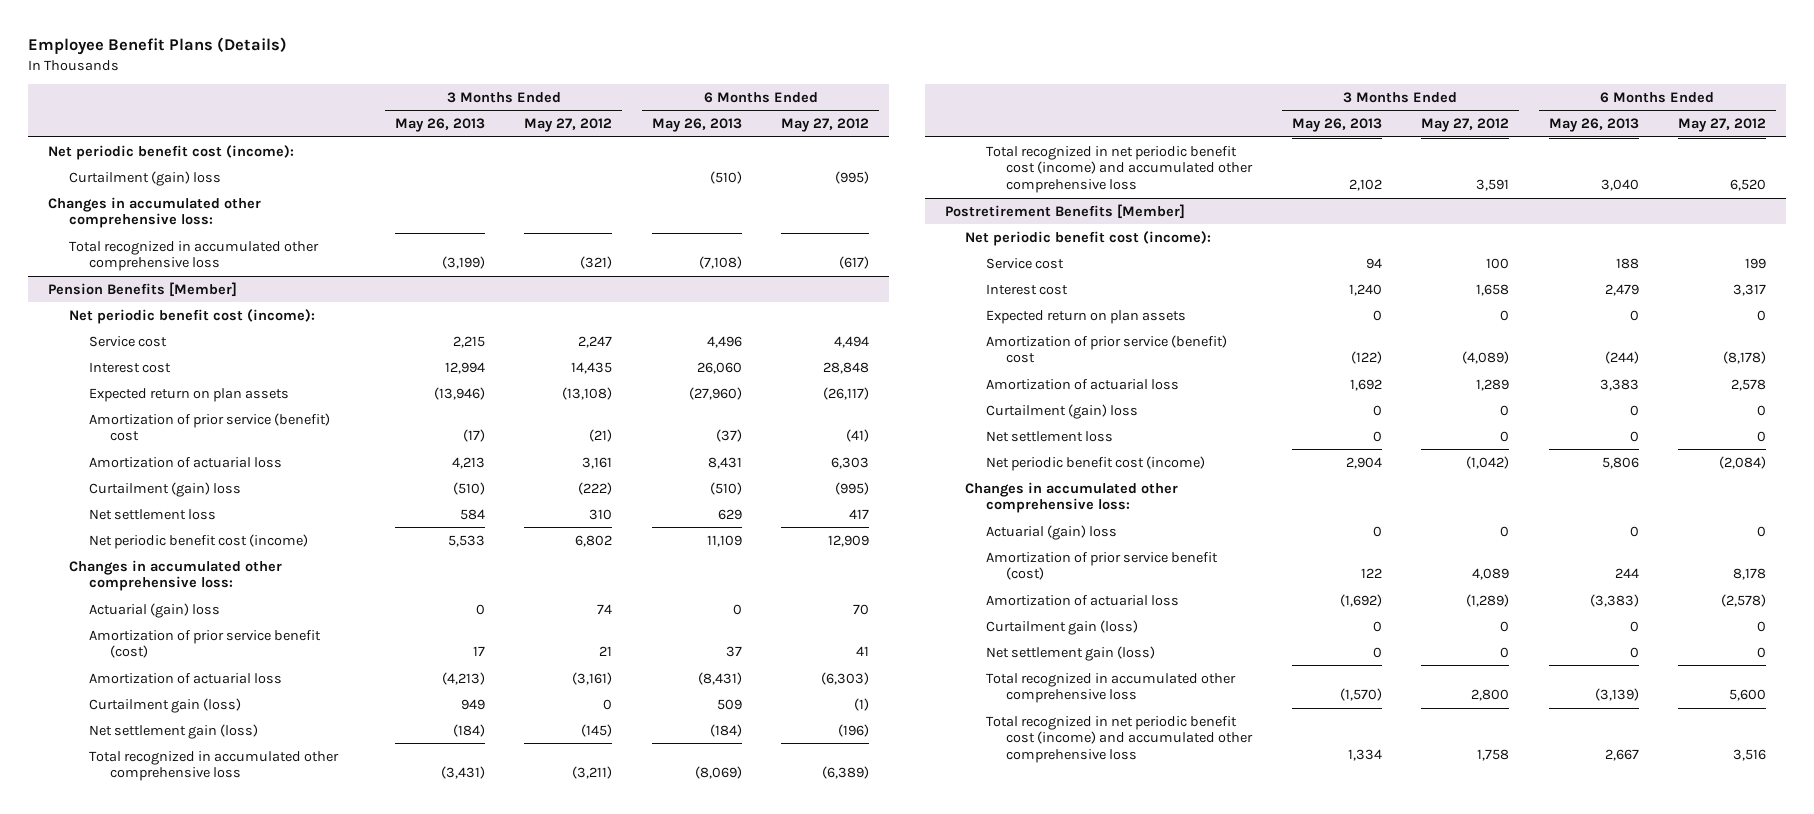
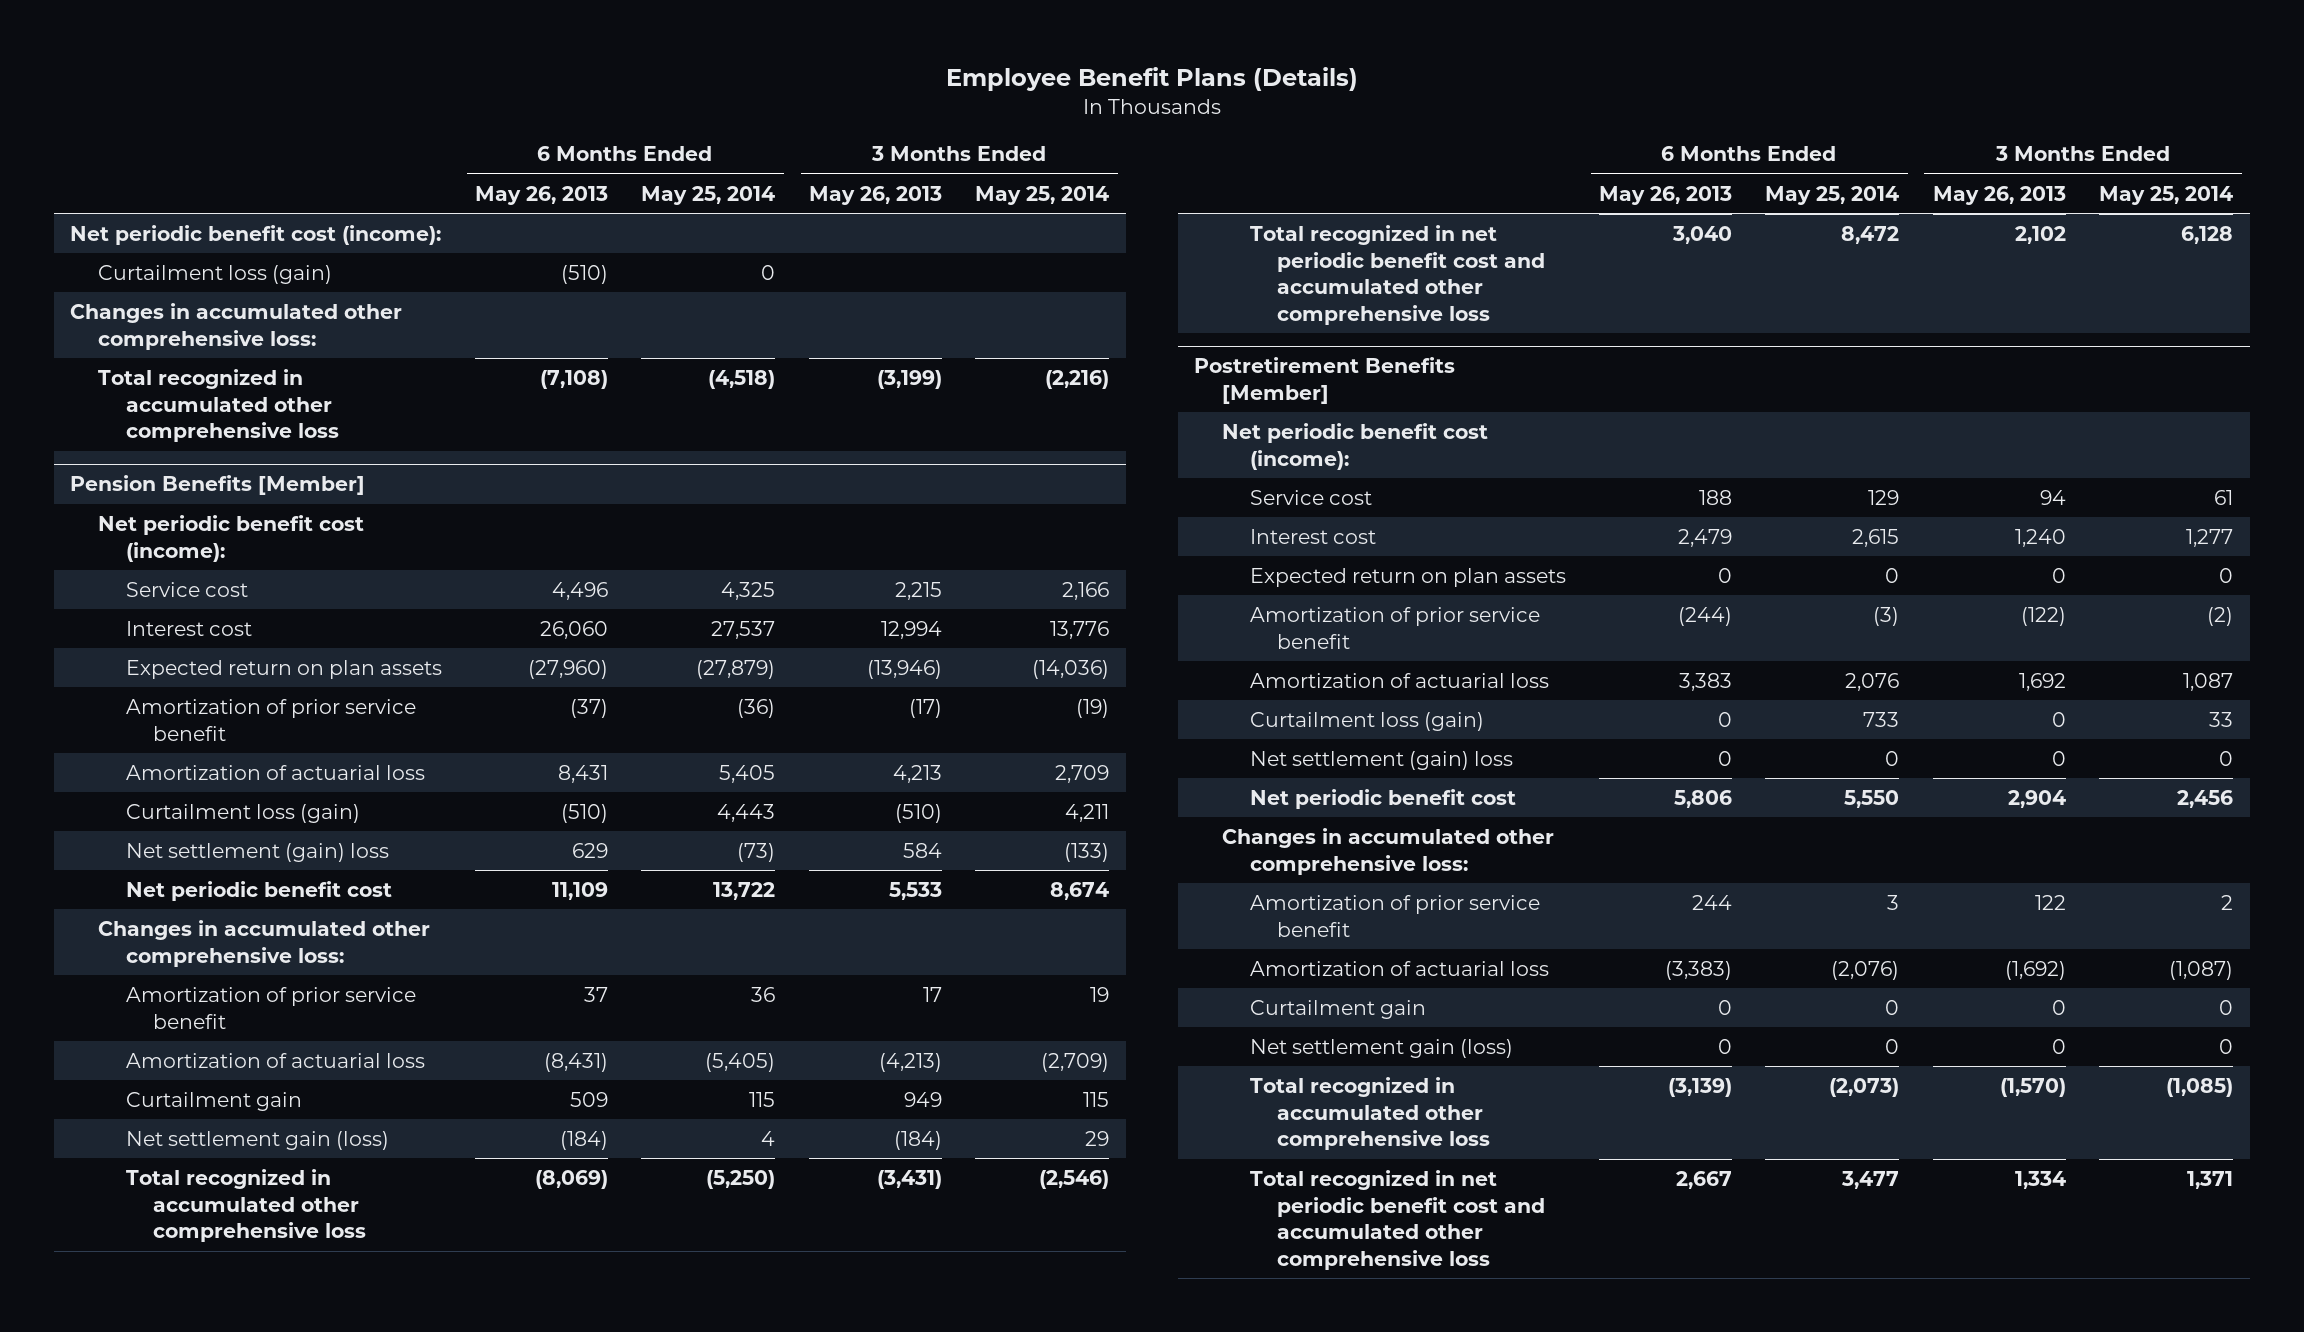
[524,118,613,133] May 27, 2012 -> none
[781,118,870,133] May 27, 2012 -> none
none -> [641,185,776,205] May 25, 2014
none -> [975,185,1110,205] May 25, 2014
[68,170,221,186] Curtailment (gain) loss -> [98,264,333,284] Curtailment loss (gain)
[89,412,331,442] Amortization of prior service (benefit) cost -> [125,698,416,741] Amortization of prior service benefit
[89,481,242,497] Curtailment (gain) loss -> [125,803,360,823] Curtailment loss (gain)
[89,508,217,520] Net settlement loss -> [125,842,389,862] Net settlement (gain) loss
[89,533,309,549] Net periodic benefit cost (income) -> [125,880,392,901] Net periodic benefit cost
[89,602,221,618] Actuarial (gain) loss -> none
[89,629,322,659] Amortization of prior service benefit (cost) -> [125,986,416,1029] Amortization of prior service benefit
[89,697,242,713] Curtailment gain (loss) -> [125,1091,302,1111] Curtailment gain
[985,145,1254,194] Total recognized in net periodic benefit cost (income) and accumulated other comprehensive loss -> [1249,224,1546,325] Total recognized in net periodic benefit cost and accumulated other comprehensive loss
[985,334,1227,364] Amortization of prior service (benefit) cost -> [1249,606,1540,649] Amortization of prior service benefit
[985,403,1138,419] Curtailment (gain) loss -> [1249,711,1484,731] Curtailment loss (gain)
[985,430,1113,442] Net settlement loss -> [1249,750,1513,770] Net settlement (gain) loss
[985,455,1205,471] Net periodic benefit cost (income) -> [1249,788,1516,809] Net periodic benefit cost
[985,524,1117,540] Actuarial (gain) loss -> none
[985,551,1218,581] Amortization of prior service benefit (cost) -> [1249,894,1540,937] Amortization of prior service benefit
[985,619,1138,635] Curtailment gain (loss) -> [1249,999,1426,1019] Curtailment gain
[985,715,1254,764] Total recognized in net periodic benefit cost (income) and accumulated other comprehensive loss -> [1249,1169,1546,1270] Total recognized in net periodic benefit cost and accumulated other comprehensive loss

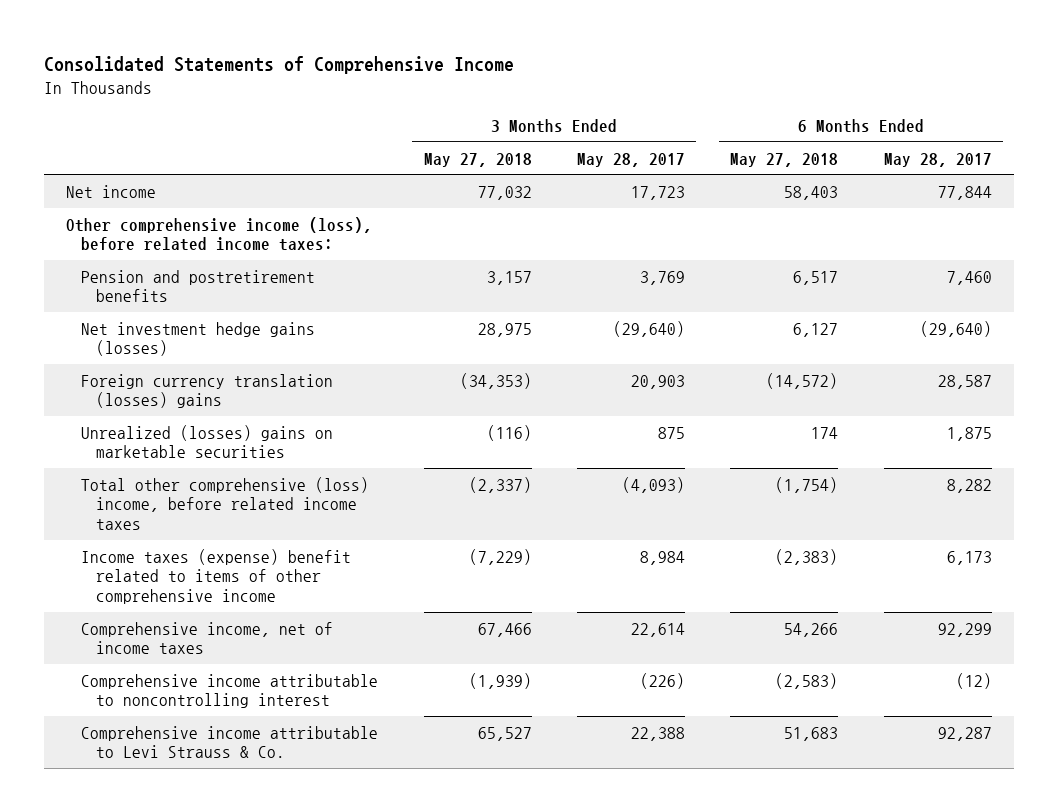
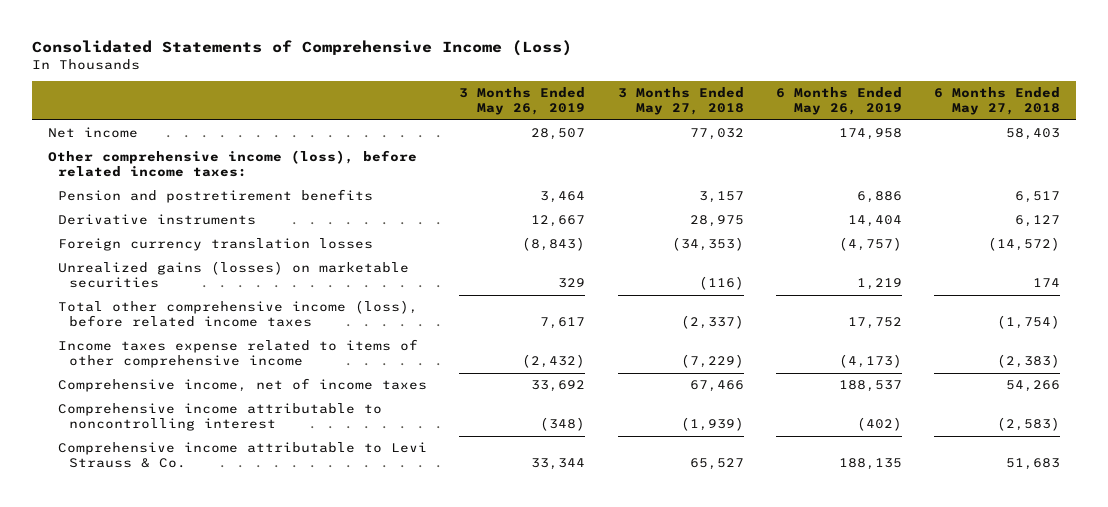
[43,55,514,74] Consolidated Statements of Comprehensive Income -> [32,39,573,56] Consolidated Statements of Comprehensive Income (Loss)
[576,152,685,167] May 28, 2017 -> none
[883,152,992,167] May 28, 2017 -> none
none -> [459,87,586,116] 3 Months Ended May 26, 2019
none -> [775,87,902,116] 6 Months Ended May 26, 2019
[81,321,316,357] Net investment hedge gains (losses) -> [58,214,257,226] Derivative instruments
[81,373,334,409] Foreign currency translation (losses) gains -> [58,238,374,252] Foreign currency translation losses
[81,424,334,459] Unrealized (losses) gains on marketable securities -> [58,261,410,289] Unrealized gains (losses) on marketable securities
[81,476,370,530] Total other comprehensive (loss) income, before related income taxes -> [58,300,419,328] Total other comprehensive income (loss), before related income taxes
[81,548,352,604] Income taxes (expense) benefit related to items of other comprehensive income -> [58,339,419,369] Income taxes expense related to items of other comprehensive income

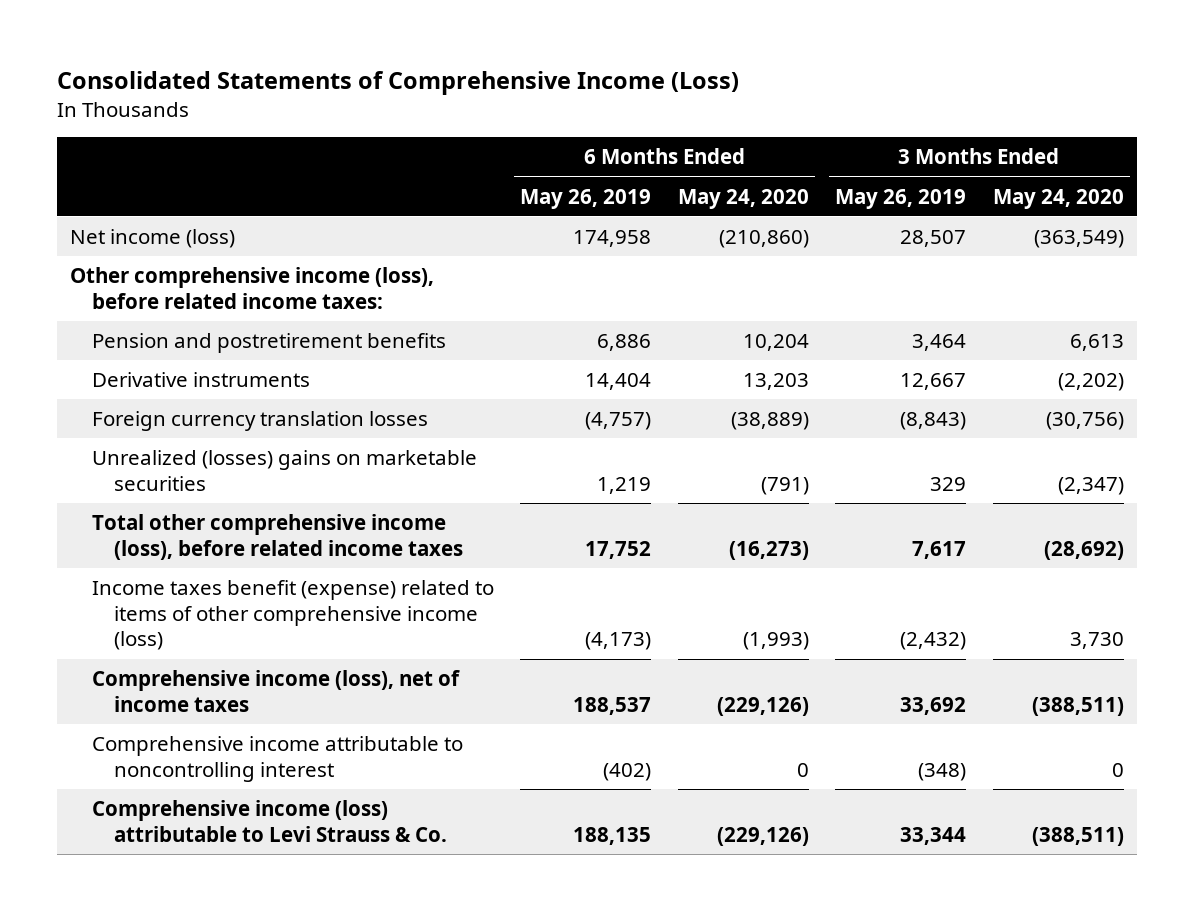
[617,87,744,116] 3 Months Ended May 27, 2018 -> none
[933,87,1060,116] 6 Months Ended May 27, 2018 -> none
none -> [677,188,809,209] May 24, 2020
none -> [992,188,1124,209] May 24, 2020
[48,127,139,139] Net income -> [69,229,235,249] Net income (loss)
[58,261,410,289] Unrealized gains (losses) on marketable securities -> [92,450,478,491] Unrealized (losses) gains on marketable securities
[58,339,419,369] Income taxes expense related to items of other comprehensive income -> [92,580,495,651] Income taxes benefit (expense) related to items of other comprehensive income (loss)
[58,378,428,393] Comprehensive income, net of income taxes -> [92,670,461,712] Comprehensive income (loss), net of income taxes
[58,442,428,469] Comprehensive income attributable to Levi Strauss & Co. -> [92,800,448,842] Comprehensive income (loss) attributable to Levi Strauss & Co.

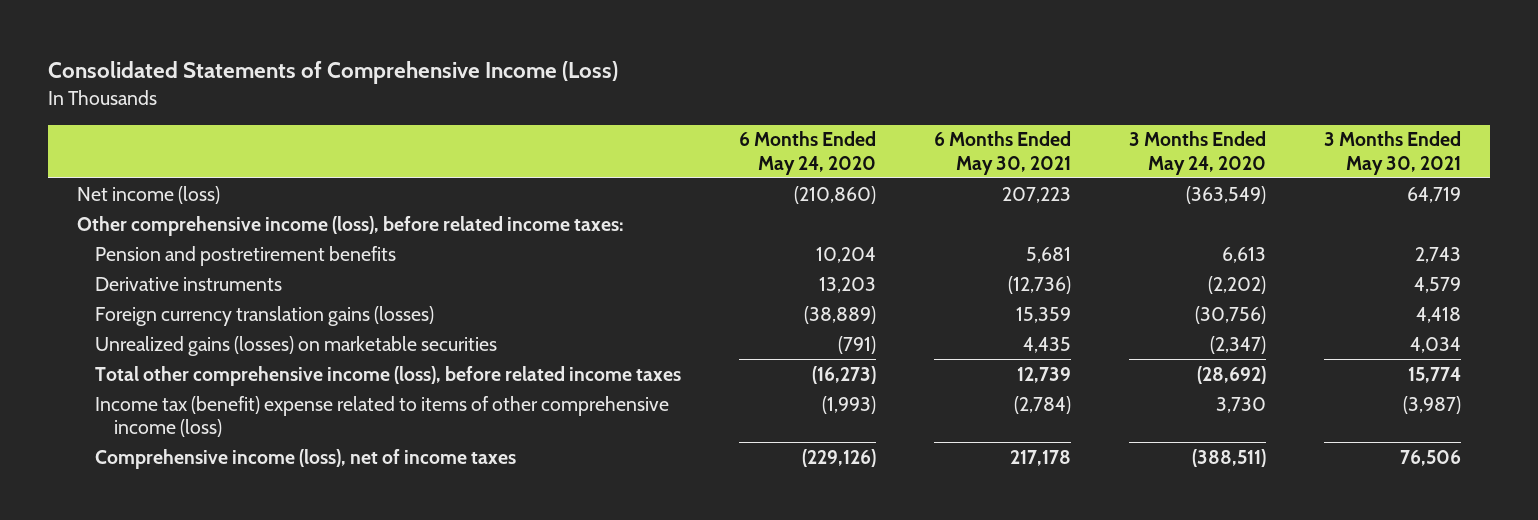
[520,188,652,209] May 26, 2019 -> none
[835,188,967,209] May 26, 2019 -> none
none -> [934,131,1072,175] 6 Months Ended May 30, 2021
none -> [1323,131,1461,175] 3 Months Ended May 30, 2021
[92,411,429,432] Foreign currency translation losses -> [95,305,435,326] Foreign currency translation gains (losses)
[92,450,478,491] Unrealized (losses) gains on marketable securities -> [95,335,498,356] Unrealized gains (losses) on marketable securities
[92,580,495,651] Income taxes benefit (expense) related to items of other comprehensive income (loss) -> [95,395,670,438] Income tax (benefit) expense related to items of other comprehensive income (loss)
[92,736,464,782] Comprehensive income attributable to noncontrolling interest -> none
[92,800,448,842] Comprehensive income (loss) attributable to Levi Strauss & Co. -> none

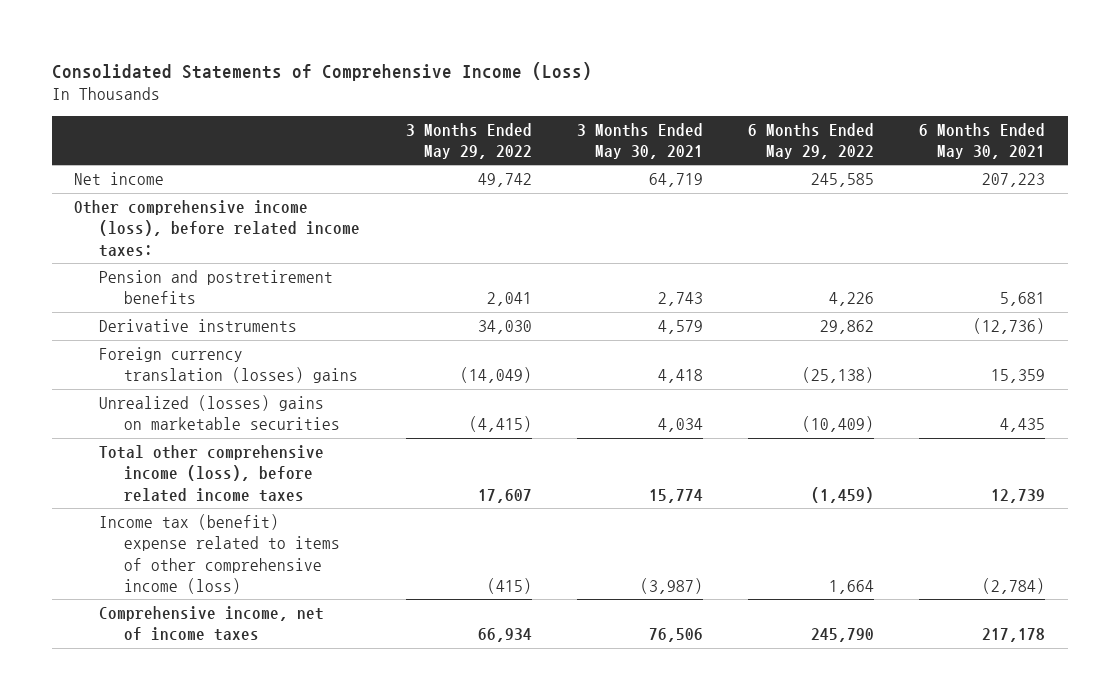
[739,131,877,175] 6 Months Ended May 24, 2020 -> none
[1128,131,1266,175] 3 Months Ended May 24, 2020 -> none
none -> [405,122,532,159] 3 Months Ended May 29, 2022
none -> [747,122,874,159] 6 Months Ended May 29, 2022
[76,185,220,204] Net income (loss) -> [74,172,165,186] Net income
[95,305,435,326] Foreign currency translation gains (losses) -> [99,347,359,384] Foreign currency translation (losses) gains
[95,335,498,356] Unrealized gains (losses) on marketable securities -> [99,395,341,431] Unrealized (losses) gains on marketable securities
[95,448,517,469] Comprehensive income (loss), net of income taxes -> [99,606,325,642] Comprehensive income, net of income taxes

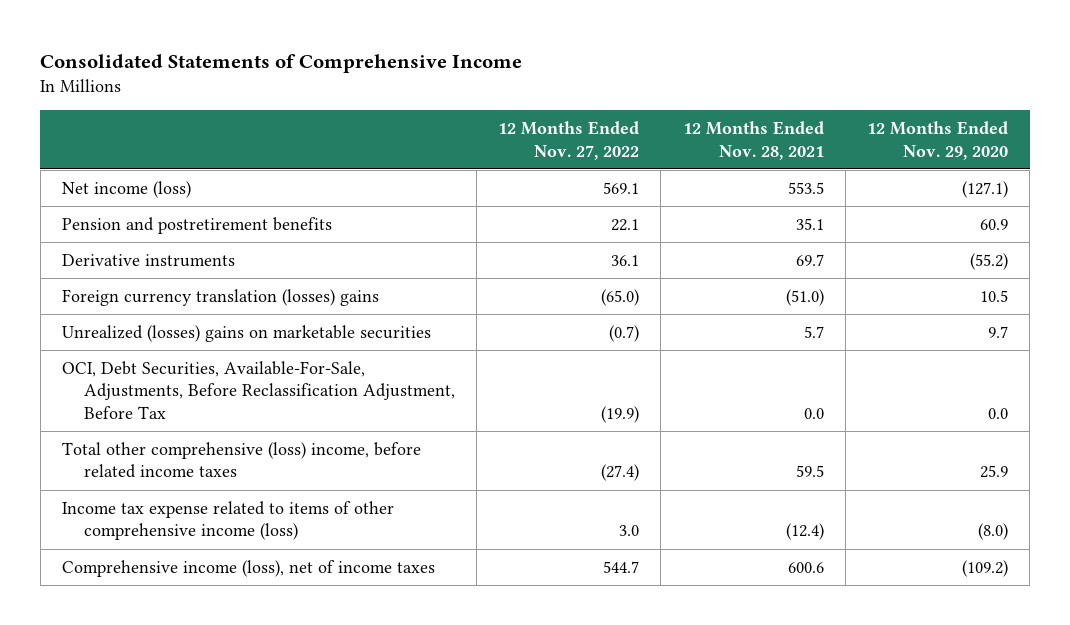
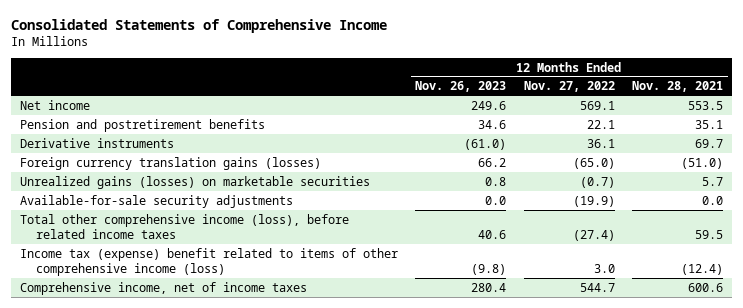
[867,120,1009,160] 12 Months Ended Nov. 29, 2020 -> none
none -> [415,81,507,93] Nov. 26, 2023
[62,180,192,198] Net income (loss) -> [19,99,90,110] Net income
[62,288,380,306] Foreign currency translation (losses) gains -> [19,156,321,170] Foreign currency translation gains (losses)
[62,324,432,342] Unrealized (losses) gains on marketable securities -> [19,175,370,189] Unrealized gains (losses) on marketable securities
[62,360,455,420] OCI, Debt Securities, Available-For-Sale, Adjustments, Before Reclassification Adjustment, Before Tax -> [19,194,293,208] Available-for-sale security adjustments
[62,441,422,479] Total other comprehensive (loss) income, before related income taxes -> [19,213,349,240] Total other comprehensive income (loss), before related income taxes
[62,500,395,541] Income tax expense related to items of other comprehensive income (loss) -> [19,247,398,277] Income tax (expense) benefit related to items of other comprehensive income (loss)
[62,559,436,577] Comprehensive income (loss), net of income taxes -> [19,281,307,295] Comprehensive income, net of income taxes

